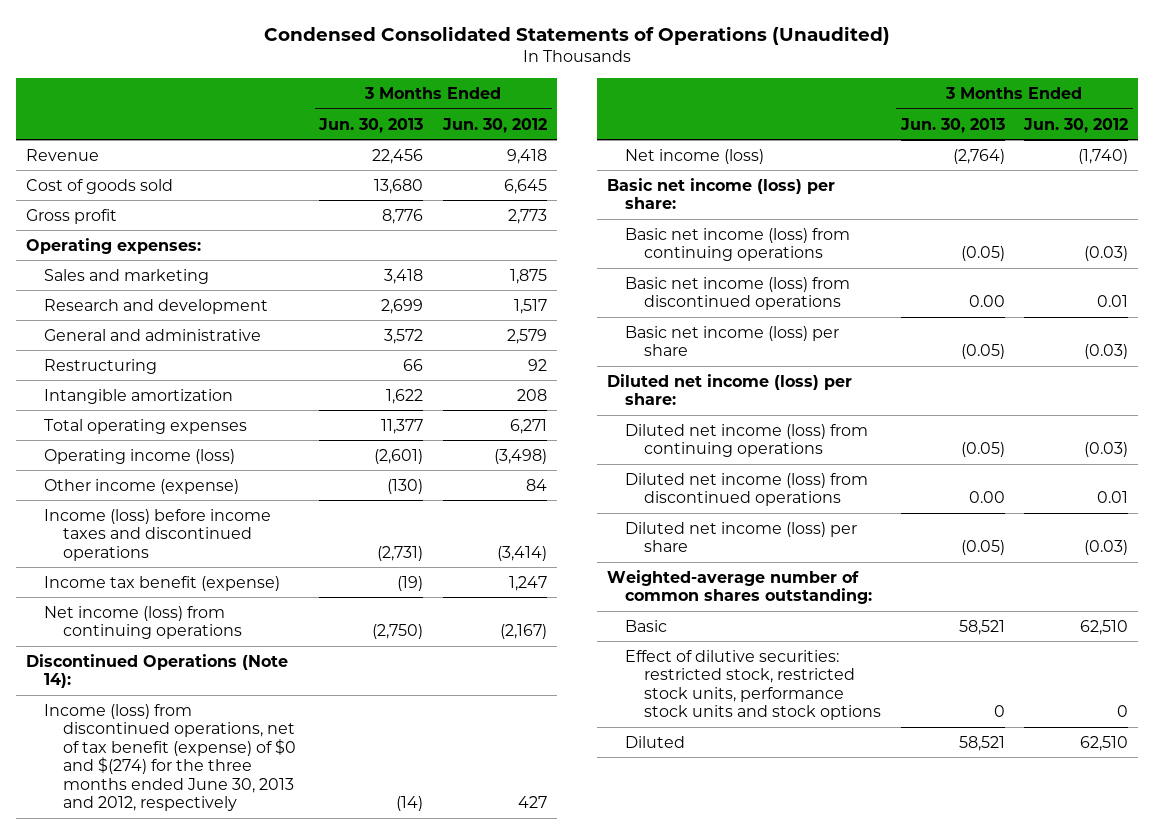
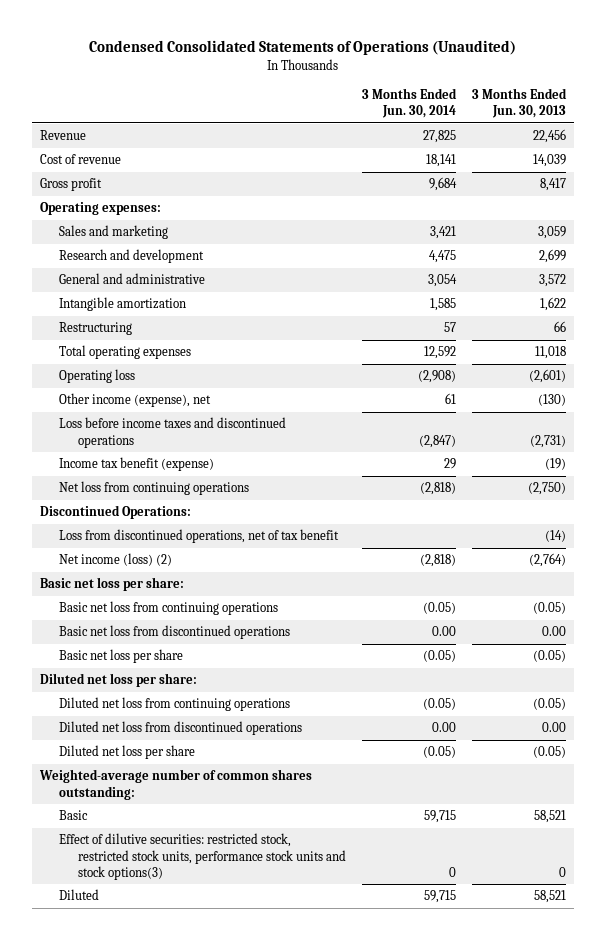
[442,117,548,133] Jun. 30, 2012 -> none
none -> [362,87,458,119] 3 Months Ended Jun. 30, 2014
[25,178,173,194] Cost of goods sold -> none
none -> [39,154,121,165] Cost of revenue
[382,208,424,224] 8,776 -> [540,178,567,192] 8,417
[384,268,424,284] 3,418 -> [538,226,567,240] 3,059
[44,358,158,374] Restructuring -> [59,322,133,336] Restructuring
[381,418,424,434] 11,377 -> [535,346,567,360] 11,018
[44,448,236,464] Operating income (loss) -> [59,369,136,384] Operating loss
[44,478,240,494] Other income (expense) -> [59,393,212,408] Other income (expense), net
[44,508,272,561] Income (loss) before income taxes and discontinued operations -> [59,417,287,448] Loss before income taxes and discontinued operations
[44,605,242,640] Net income (loss) from continuing operations -> [59,481,250,496] Net loss from continuing operations
[25,653,288,689] Discontinued Operations (Note 14): -> [39,505,191,520] Discontinued Operations:
[44,703,296,812] Income (loss) from discontinued operations, net of tax benefit (expense) of $0 and $(274) for the three months ended June 30, 2013 and 2012, respectively -> [59,529,340,544] Loss from discontinued operations, net of tax benefit
[625,148,765,164] Net income (loss) -> [59,553,173,567] Net income (loss) (2)
[606,177,835,210] Basic net income (loss) per share: -> [39,577,184,592] Basic net loss per share:
[625,227,851,262] Basic net income (loss) from continuing operations -> [59,601,279,616] Basic net loss from continuing operations
[625,276,851,311] Basic net income (loss) from discontinued operations -> [59,625,291,640] Basic net loss from discontinued operations
[625,325,840,357] Basic net income (loss) per share -> [59,649,184,664] Basic net loss per share
[606,373,852,406] Diluted net income (loss) per share: -> [39,673,197,688] Diluted net loss per share:
[625,423,869,458] Diluted net income (loss) from continuing operations -> [59,697,291,712] Diluted net loss from continuing operations
[625,472,869,507] Diluted net income (loss) from discontinued operations -> [59,721,303,736] Diluted net loss from discontinued operations
[625,521,858,553] Diluted net income (loss) per share -> [59,745,196,760] Diluted net loss per share
[625,649,882,721] Effect of dilutive securities: restricted stock, restricted stock units, performance stock units and stock options -> [59,833,347,880] Effect of dilutive securities: restricted stock, restricted stock units, performance stock units and stock options(3)

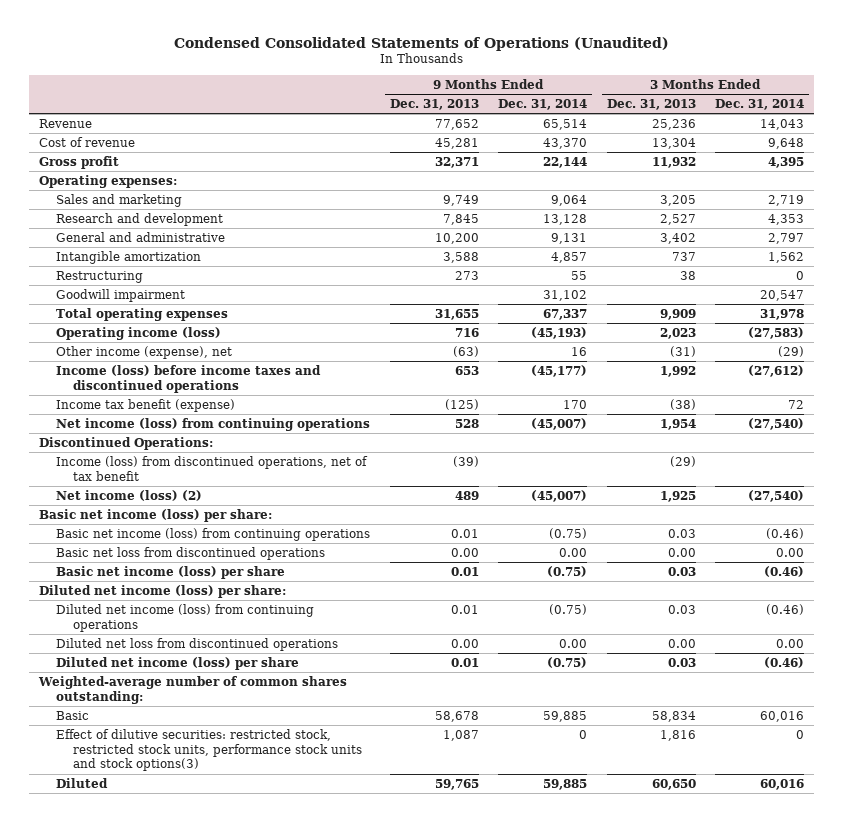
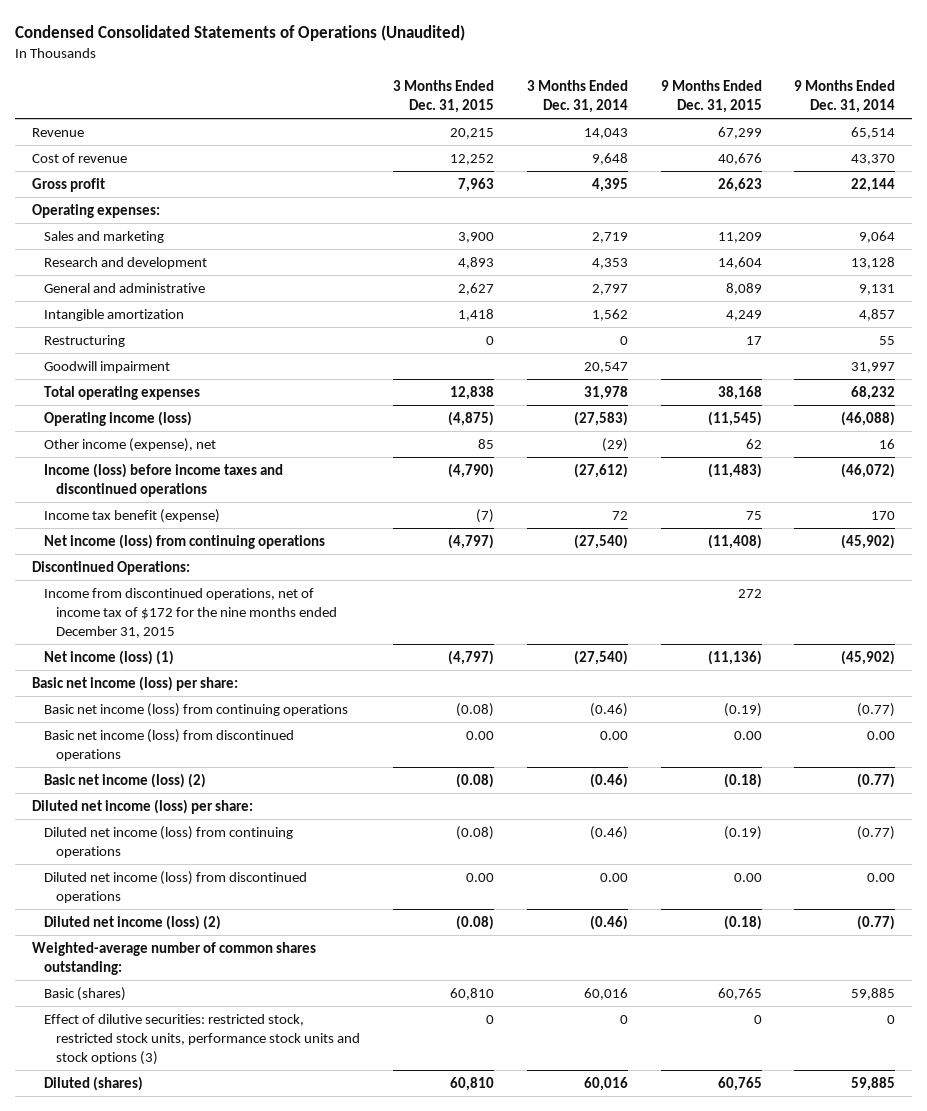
[389,98,479,110] Dec. 31, 2013 -> none
[606,98,696,110] Dec. 31, 2013 -> none
none -> [392,80,494,114] 3 Months Ended Dec. 31, 2015
none -> [660,80,762,114] 9 Months Ended Dec. 31, 2015
[543,289,588,301] 31,102 -> [851,362,896,374] 31,997
[543,308,588,320] 67,337 -> [851,386,896,401] 68,232
[531,326,588,339] (45,193) -> [841,411,896,427] (46,088)
[531,364,588,377] (45,177) -> [841,463,896,479] (46,072)
[531,417,588,430] (45,007) -> [841,534,896,550] (45,902)
[56,455,369,481] Income (loss) from discontinued operations, net of tax benefit -> [43,588,337,638] Income from discontinued operations, net of income tax of $172 for the nine months ended December 31, 2015
[56,489,203,501] Net income (loss) (2) -> [43,650,174,666] Net income (loss) (1)
[531,489,588,502] (45,007) -> [841,650,896,666] (45,902)
[549,527,588,539] (0.75) -> [857,703,896,718] (0.77)
[56,546,326,560] Basic net loss from discontinued operations -> [43,729,294,761] Basic net income (loss) from discontinued operations
[56,565,286,579] Basic net income (loss) per share -> [43,773,206,789] Basic net income (loss) (2)
[547,565,588,577] (0.75) -> [857,773,896,789] (0.77)
[549,603,588,615] (0.75) -> [857,826,896,841] (0.77)
[56,637,339,651] Diluted net loss from discontinued operations -> [43,871,307,903] Diluted net income (loss) from discontinued operations
[56,656,300,670] Diluted net income (loss) per share -> [43,915,221,931] Diluted net income (loss) (2)
[547,656,588,668] (0.75) -> [857,915,896,931] (0.77)
[56,710,90,720] Basic -> [43,987,126,1002] Basic (shares)
[56,728,363,772] Effect of dilutive securities: restricted stock, restricted stock units, performance stock units and stock options(3) -> [43,1014,360,1065] Effect of dilutive securities: restricted stock, restricted stock units, performance stock units and stock options (3)
[56,777,109,788] Diluted -> [43,1076,143,1092] Diluted (shares)

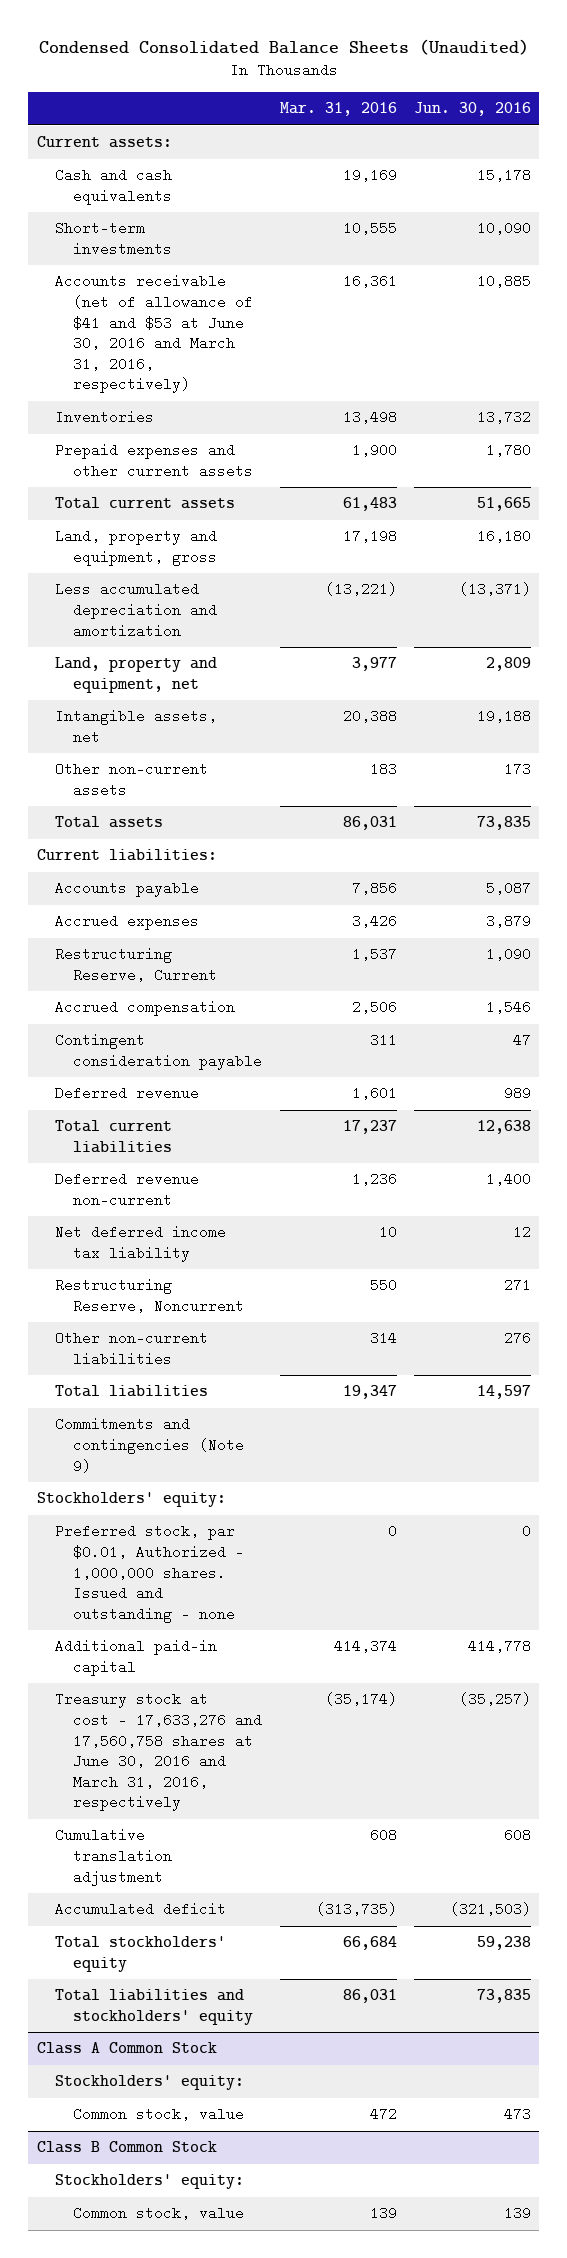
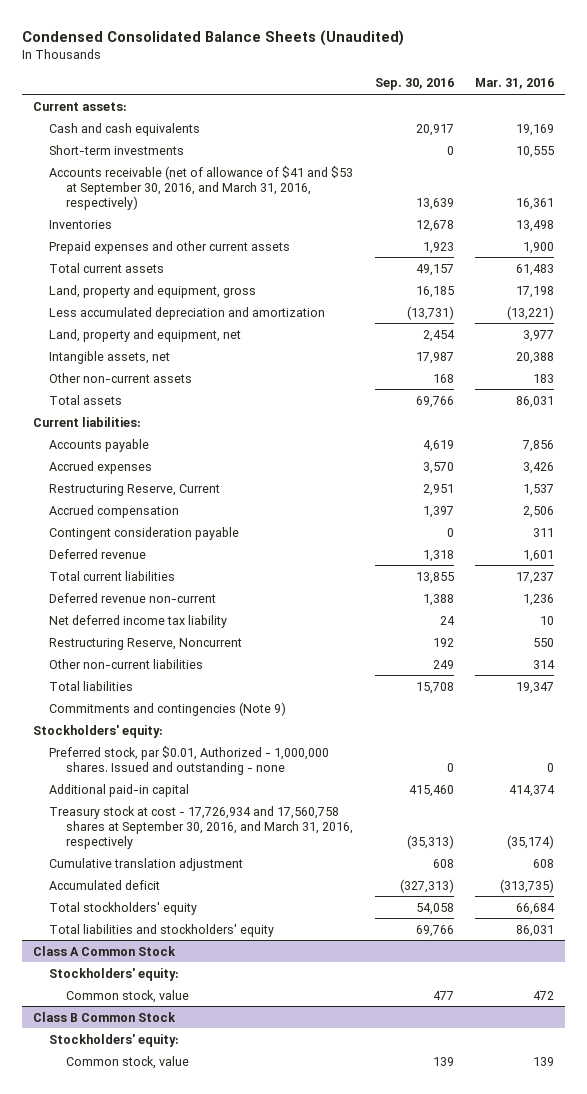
[413,102,531,117] Jun. 30, 2016 -> none
none -> [374,78,454,91] Sep. 30, 2016
[54,274,254,394] Accounts receivable (net of allowance of $41 and $53 at June 30, 2016 and March 31, 2016, respectively) -> [49,165,354,210] Accounts receivable (net of allowance of $41 and $53 at September 30, 2016, and March 31, 2016, respectively)
[54,1692,263,1812] Treasury stock at cost - 17,633,276 and 17,560,758 shares at June 30, 2016 and March 31, 2016, respectively -> [49,805,354,849] Treasury stock at cost - 17,726,934 and 17,560,758 shares at September 30, 2016, and March 31, 2016, respectively

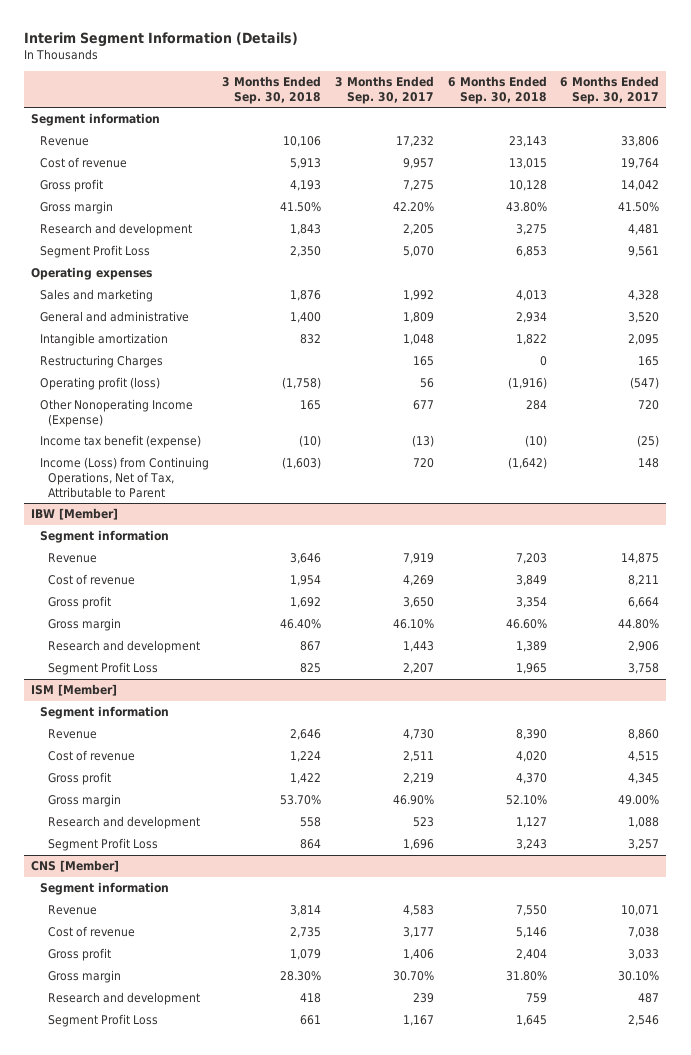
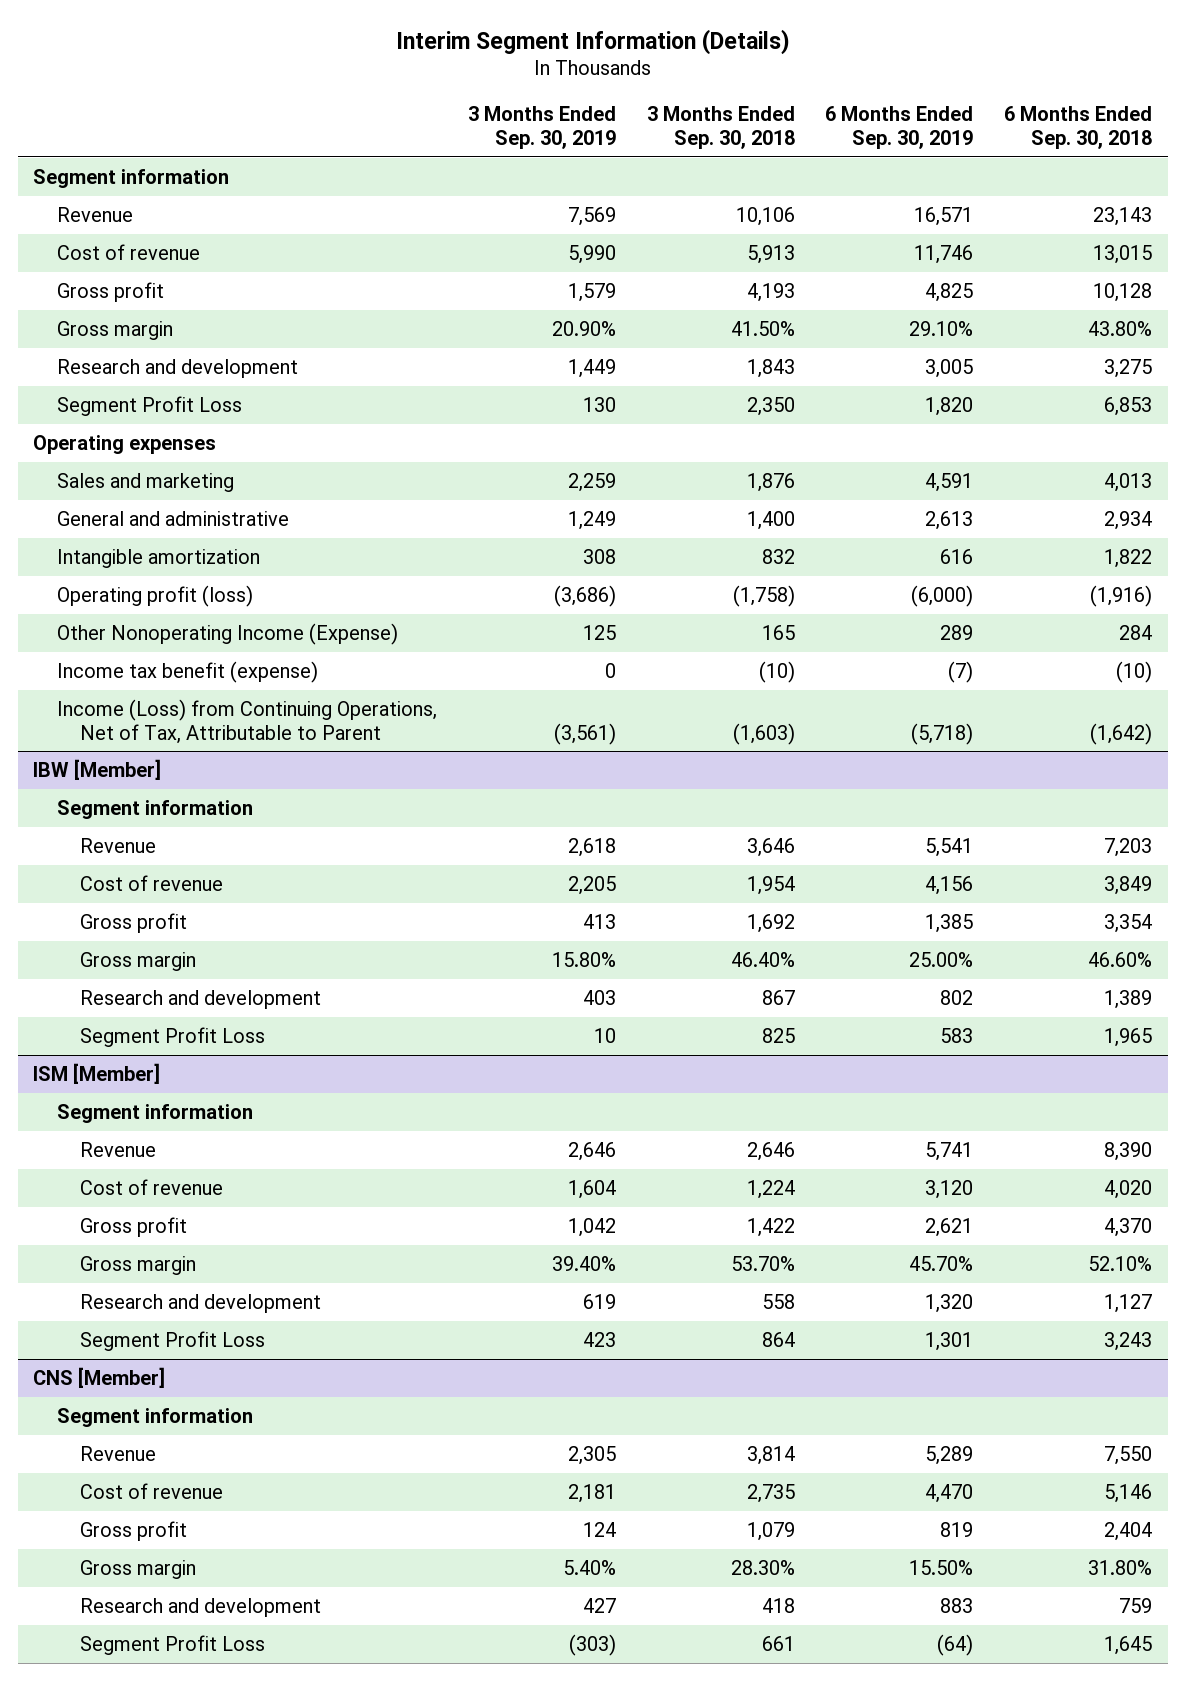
[334,76,434,104] 3 Months Ended Sep. 30, 2017 -> none
[560,76,660,104] 6 Months Ended Sep. 30, 2017 -> none
none -> [467,106,616,149] 3 Months Ended Sep. 30, 2019
none -> [825,106,974,149] 6 Months Ended Sep. 30, 2019
[39,355,163,369] Restructuring Charges -> none

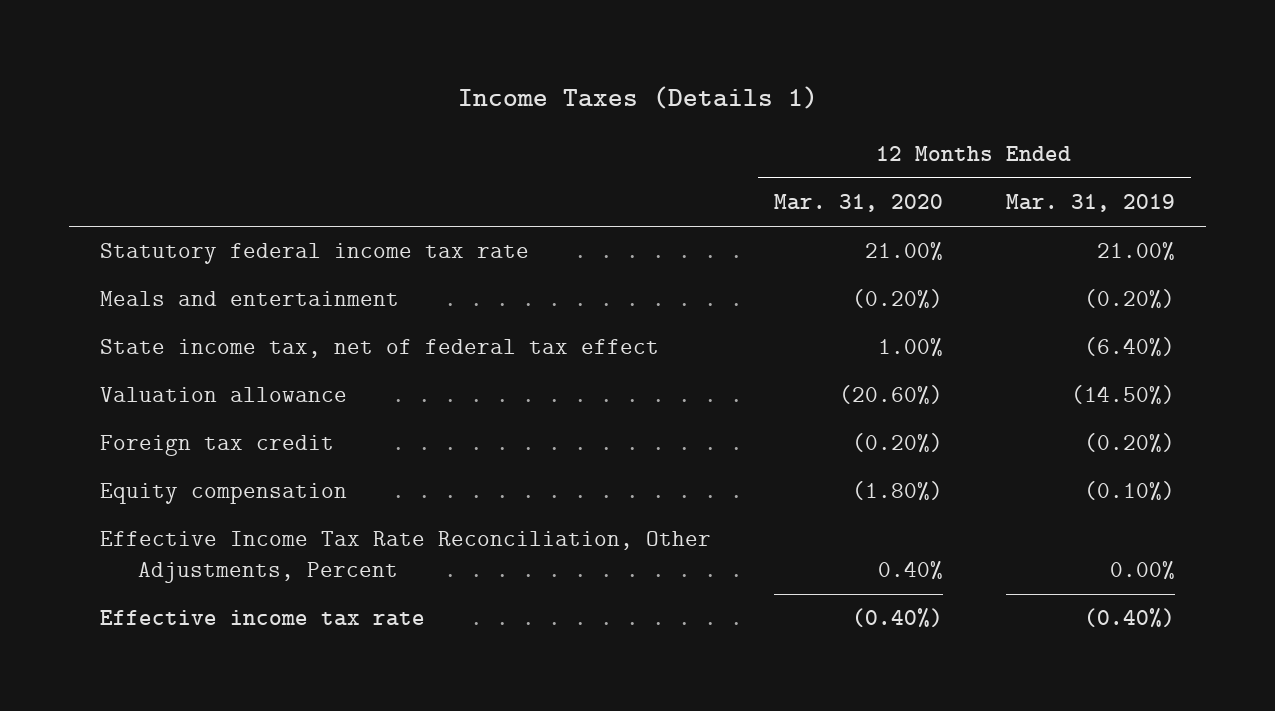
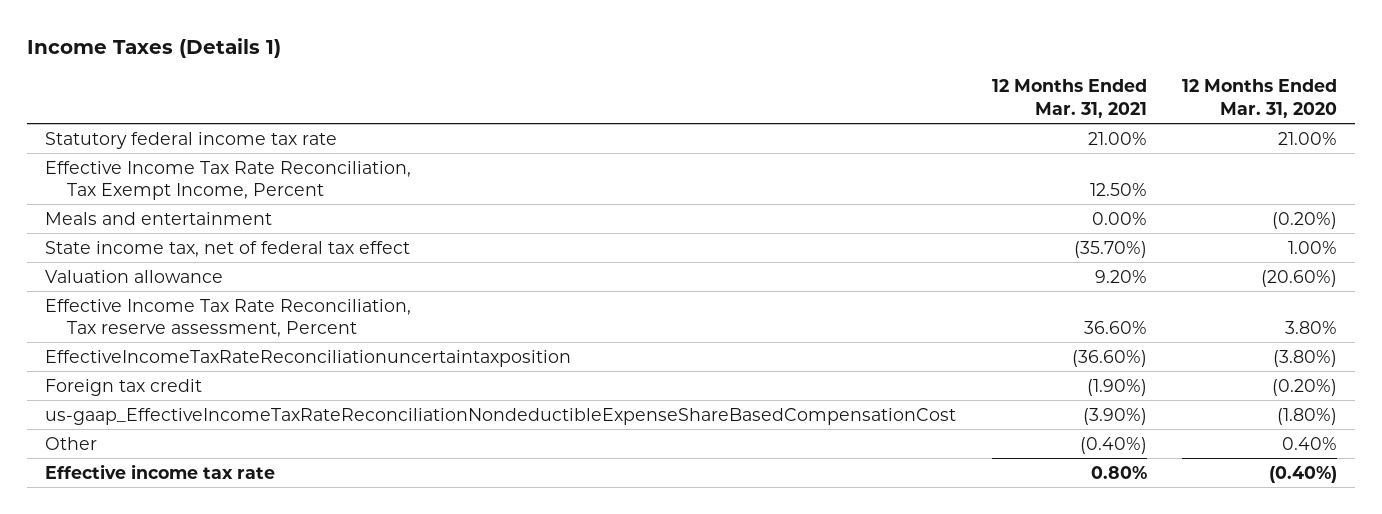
[1005,194,1175,213] Mar. 31, 2019 -> none
none -> [991,79,1147,118] 12 Months Ended Mar. 31, 2021
none -> [44,160,411,201] Effective Income Tax Rate Reconciliation, Tax Exempt Income, Percent
none -> [44,298,411,338] Effective Income Tax Rate Reconciliation, Tax reserve assessment, Percent
none -> [44,349,571,367] EffectiveIncomeTaxRateReconciliationuncertaintaxposition
[100,483,348,505] Equity compensation -> none
none -> [44,407,956,425] us-gaap_EffectiveIncomeTaxRateReconciliationNondeductibleExpenseShareBasedCompensationCost
[100,531,712,583] Effective Income Tax Rate Reconciliation, Other Adjustments, Percent -> [44,436,97,450] Other

